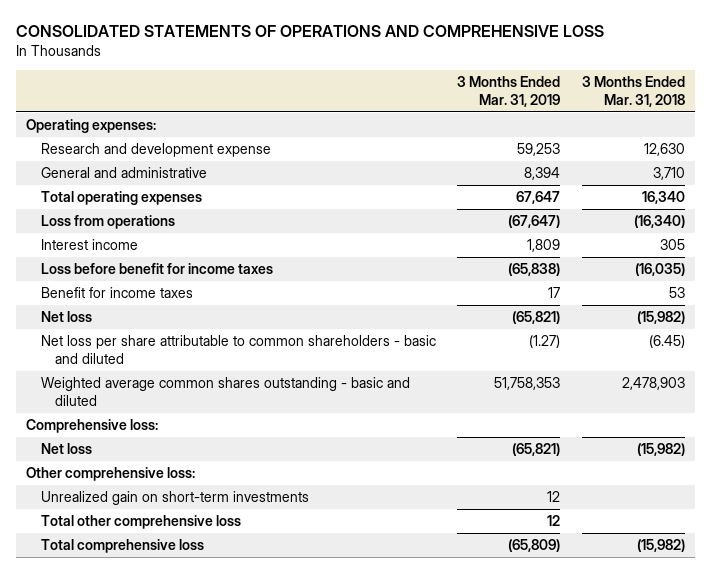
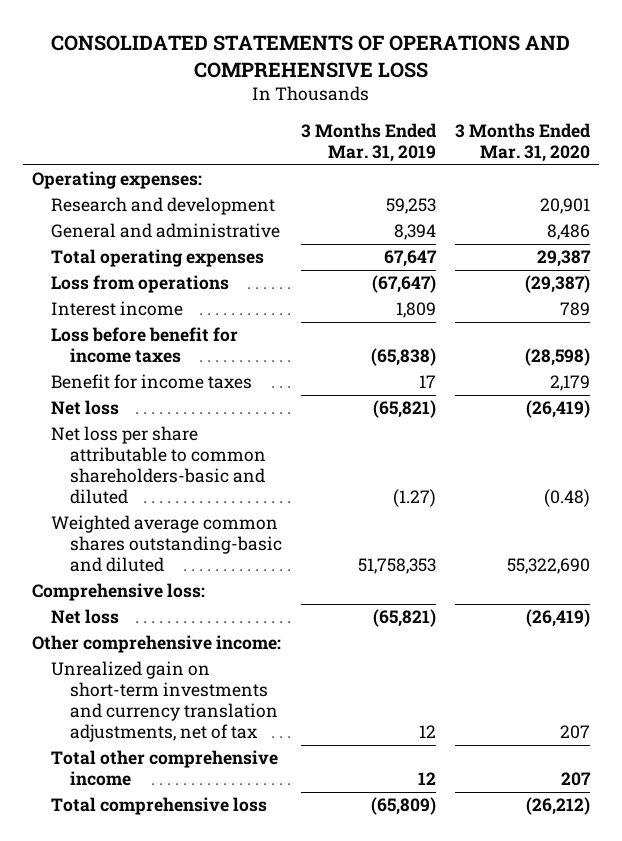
[581,76,685,108] 3 Months Ended Mar. 31, 2018 -> none
none -> [454,122,591,162] 3 Months Ended Mar. 31, 2020
[40,143,271,158] Research and development expense -> [50,197,275,216] Research and development
[40,335,436,365] Net loss per share attributable to common shareholders - basic and diluted -> [50,426,266,505] Net loss per share attributable to common shareholders-basic and diluted
[40,377,410,407] Weighted average common shares outstanding - basic and diluted -> [50,515,282,573] Weighted average common shares outstanding-basic and diluted
[26,467,196,482] Other comprehensive loss: -> [32,635,282,654] Other comprehensive income:
[40,491,309,506] Unrealized gain on short-term investments -> [50,661,278,743] Unrealized gain on short-term investments and currency translation adjustments, net of tax
[40,515,241,530] Total other comprehensive loss -> [50,750,278,787] Total other comprehensive income

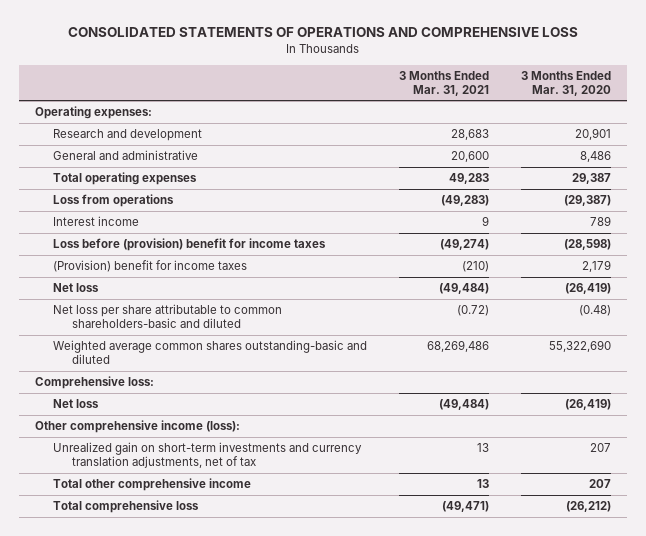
[300,122,437,162] 3 Months Ended Mar. 31, 2019 -> none
none -> [399,70,490,96] 3 Months Ended Mar. 31, 2021
[50,327,238,364] Loss before benefit for income taxes -> [53,238,327,252] Loss before (provision) benefit for income taxes
[50,374,252,390] Benefit for income taxes -> [53,260,248,273] (Provision) benefit for income taxes
[32,635,282,654] Other comprehensive income: -> [34,420,240,434] Other comprehensive income (loss):

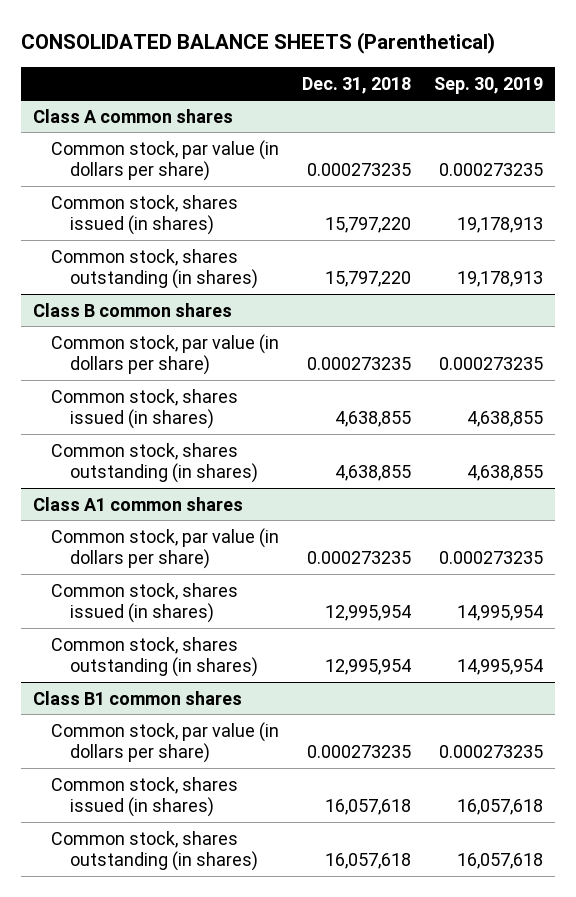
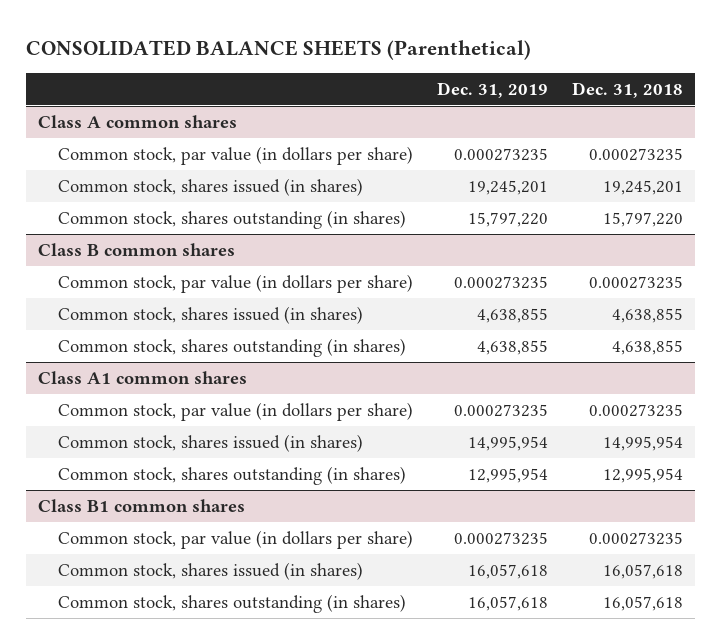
[434,76,544,94] Sep. 30, 2019 -> none
none -> [436,81,548,98] Dec. 31, 2019
[325,217,412,234] 15,797,220 -> [603,179,684,195] 19,245,201
[325,605,412,622] 12,995,954 -> [603,435,684,451] 14,995,954

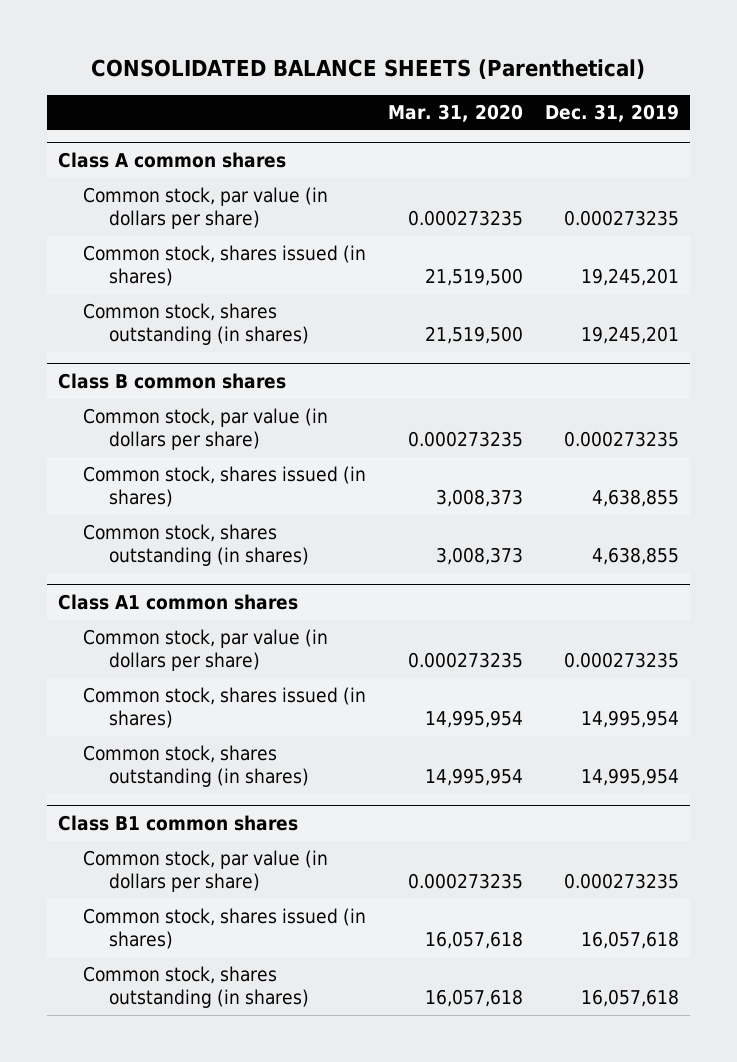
[572,81,684,98] Dec. 31, 2018 -> none
none -> [388,104,524,123] Mar. 31, 2020
[467,211,548,227] 15,797,220 -> [581,326,680,345] 19,245,201
[467,467,548,483] 12,995,954 -> [581,768,680,787] 14,995,954

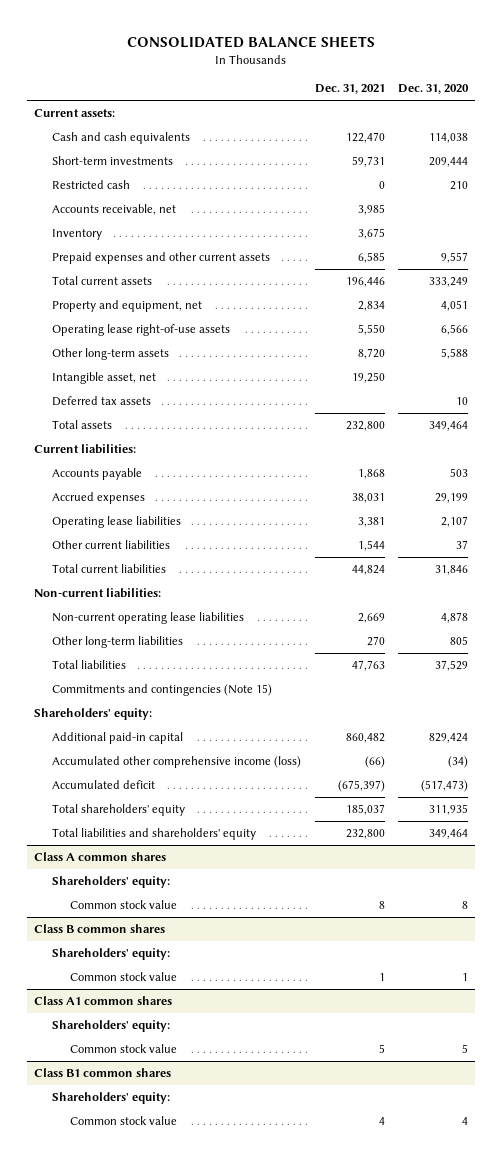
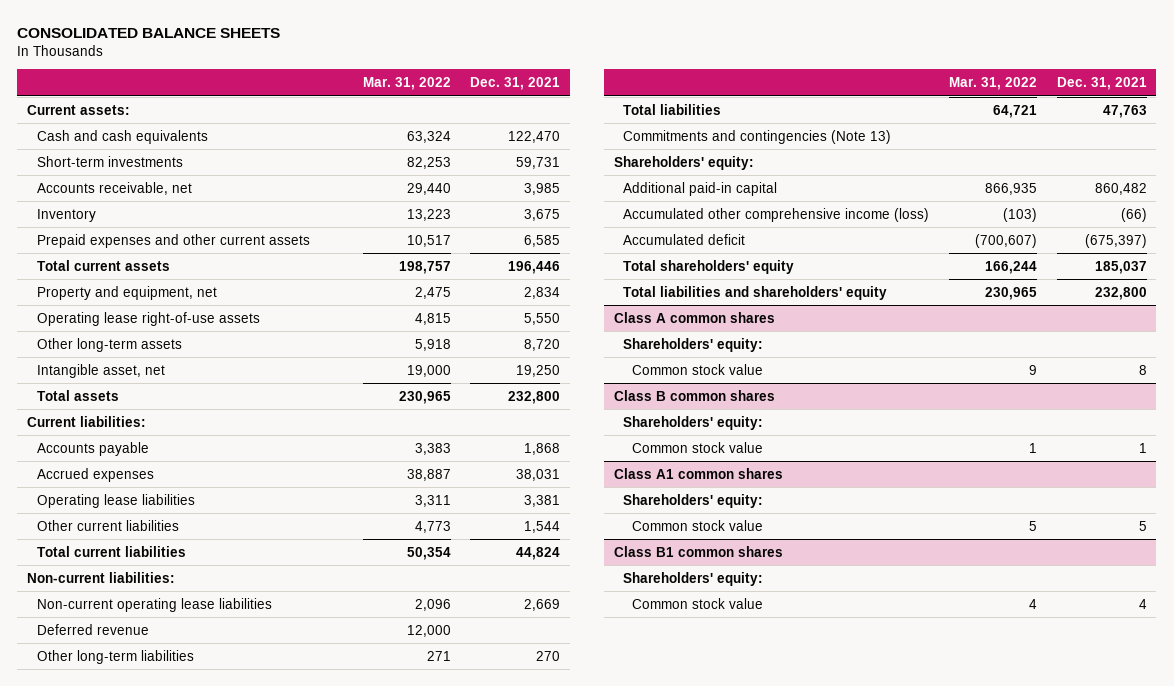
[398,84,470,95] Dec. 31, 2020 -> none
none -> [362,77,451,91] Mar. 31, 2022
[52,179,131,189] Restricted cash -> none
[52,395,152,406] Deferred tax assets -> none
none -> [36,623,149,635] Deferred revenue
[52,683,273,696] Commitments and contingencies (Note 15) -> [622,129,891,144] Commitments and contingencies (Note 13)

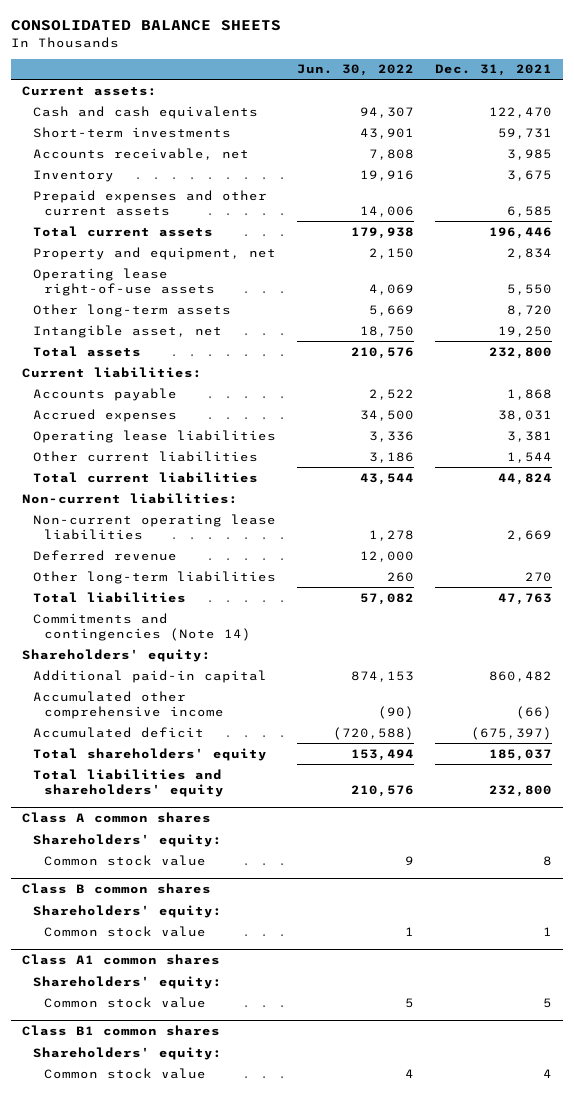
[362,77,451,91] Mar. 31, 2022 -> none
none -> [297,64,415,77] Jun. 30, 2022
[622,129,891,144] Commitments and contingencies (Note 13) -> [33,612,252,642] Commitments and contingencies (Note 14)
[622,207,929,222] Accumulated other comprehensive income (loss) -> [33,690,225,720] Accumulated other comprehensive income

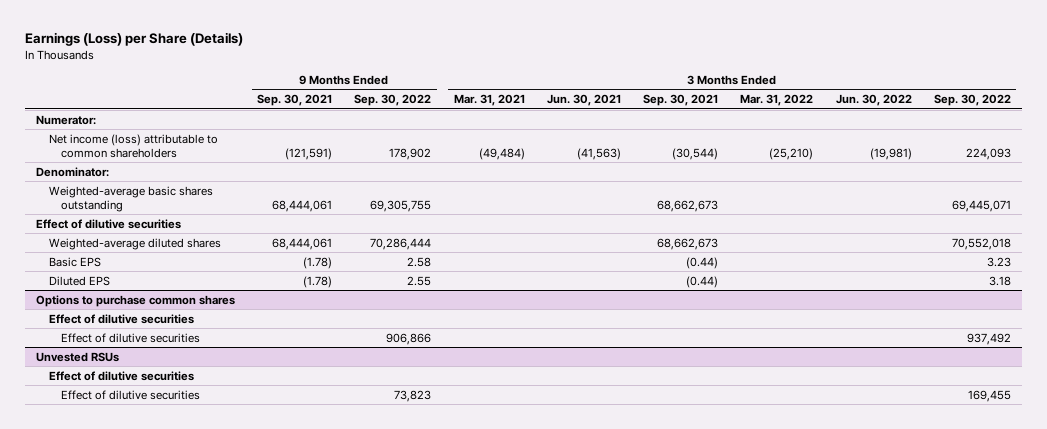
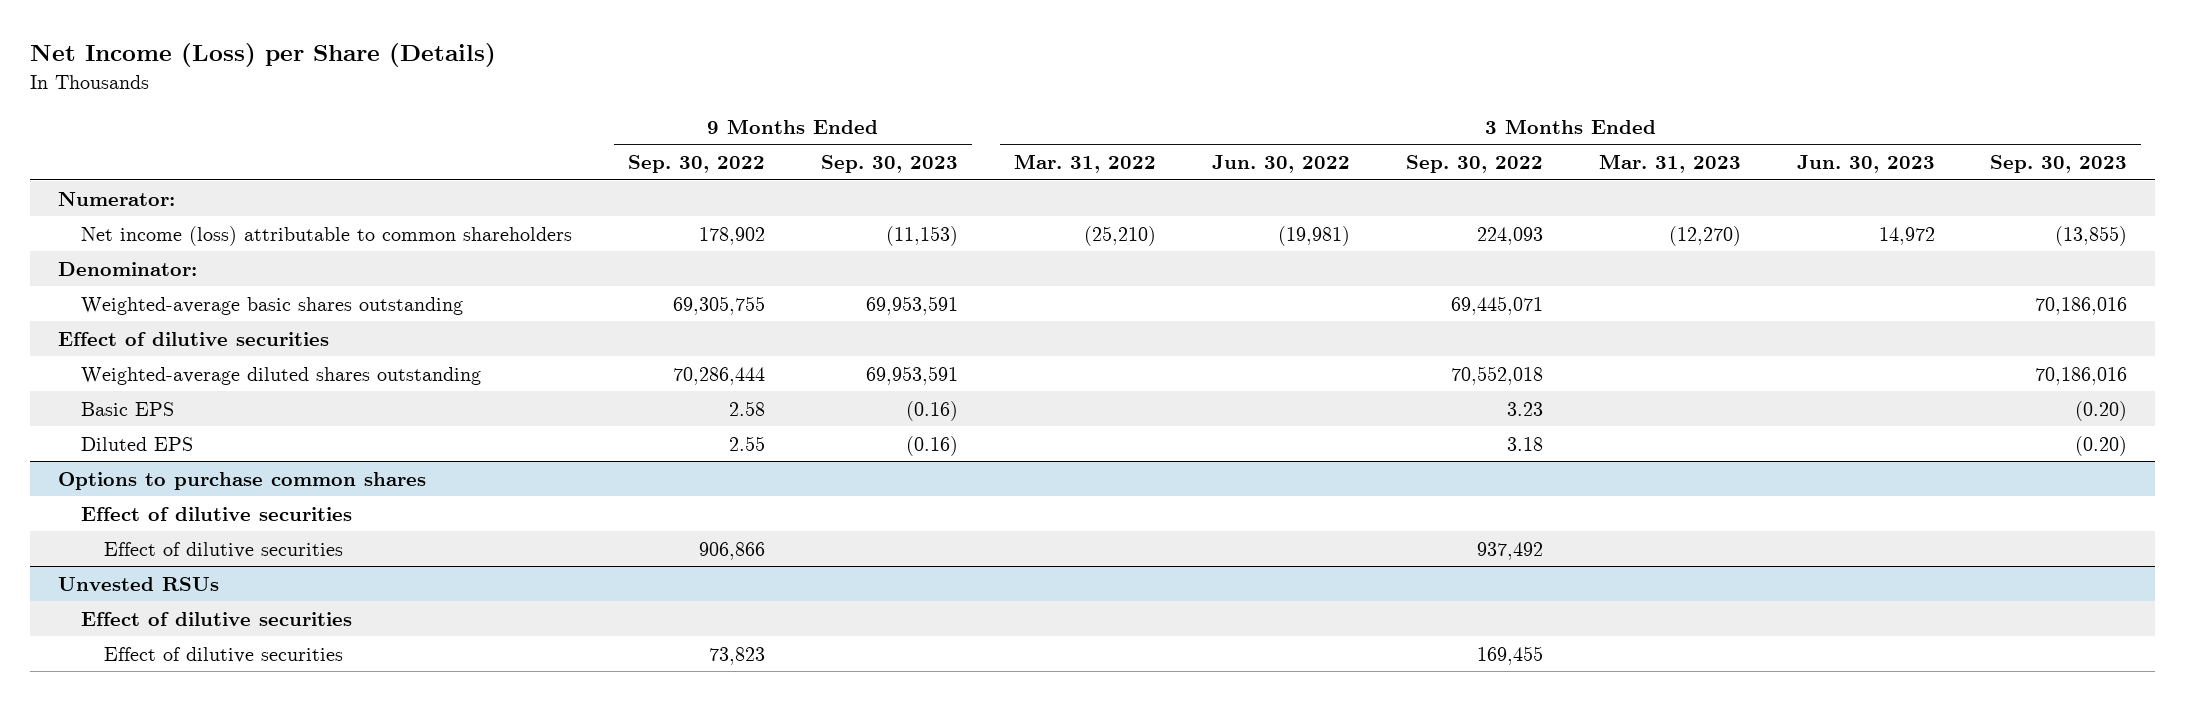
[24,31,243,46] Earnings (Loss) per Share (Details) -> [30,43,497,68] Net Income (Loss) per Share (Details)
[257,94,333,107] Sep. 30, 2021 -> none
[453,94,525,107] Mar. 31, 2021 -> none
[546,94,621,107] Jun. 30, 2021 -> none
[643,94,719,107] Sep. 30, 2021 -> none
none -> [821,154,959,173] Sep. 30, 2023
none -> [1598,153,1741,173] Mar. 31, 2023
none -> [1796,154,1935,173] Jun. 30, 2023
none -> [1990,154,2128,173] Sep. 30, 2023
[48,237,221,250] Weighted-average diluted shares -> [81,366,482,385] Weighted-average diluted shares outstanding

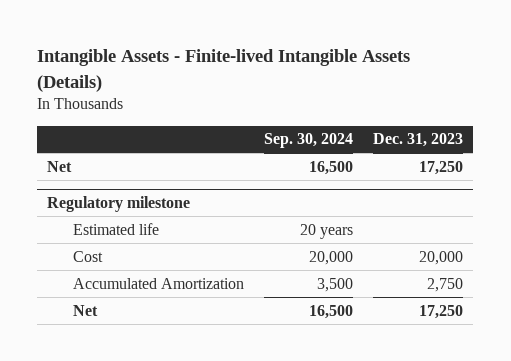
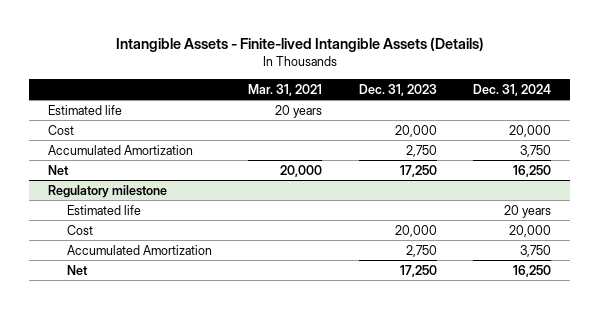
[264,133,354,149] Sep. 30, 2024 -> none
none -> [248,83,323,96] Mar. 31, 2021
none -> [473,83,552,96] Dec. 31, 2024
none -> [47,104,122,115] Estimated life
none -> [47,124,74,135] Cost
none -> [47,144,193,155] Accumulated Amortization

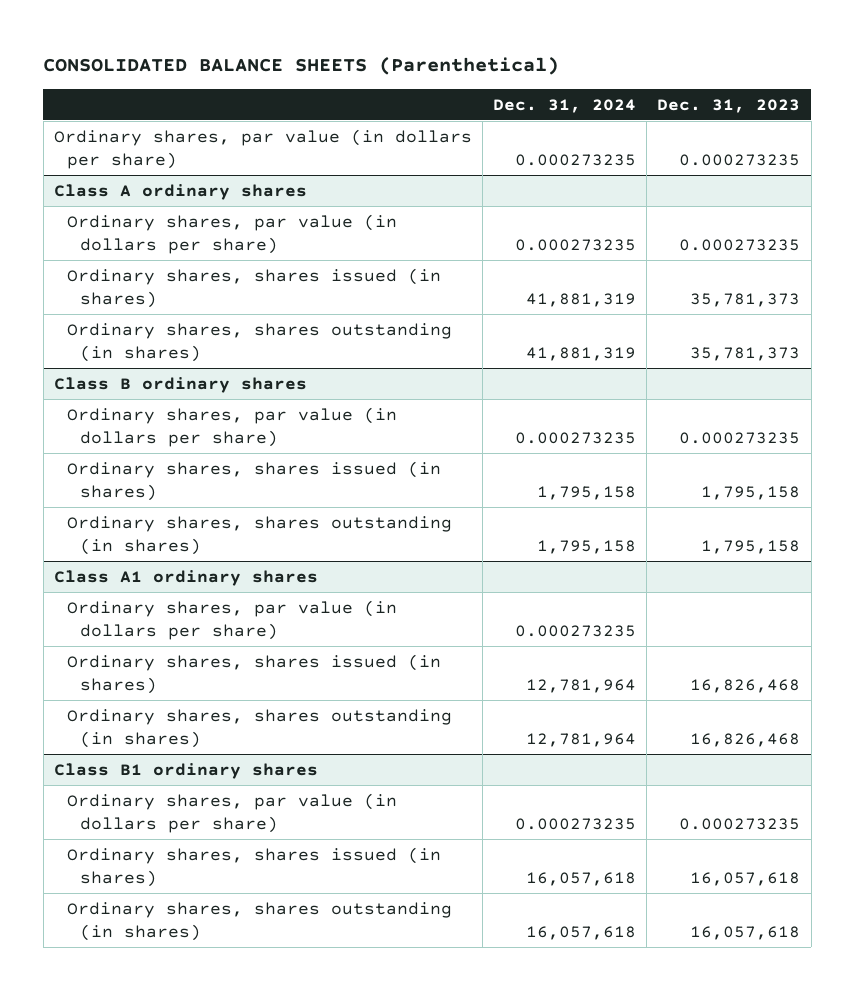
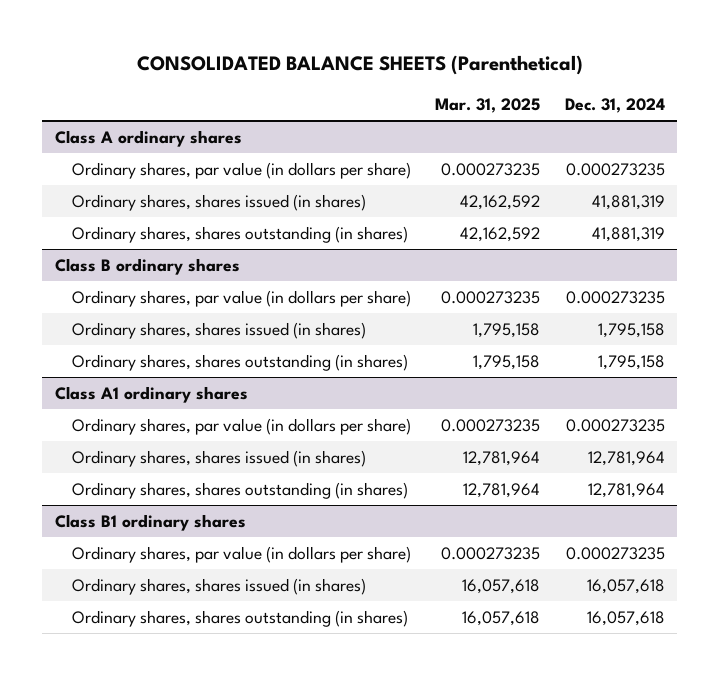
[657,98,801,113] Dec. 31, 2023 -> none
none -> [435,97,541,113] Mar. 31, 2025
[53,128,472,169] Ordinary shares, par value (in dollars per share) -> none

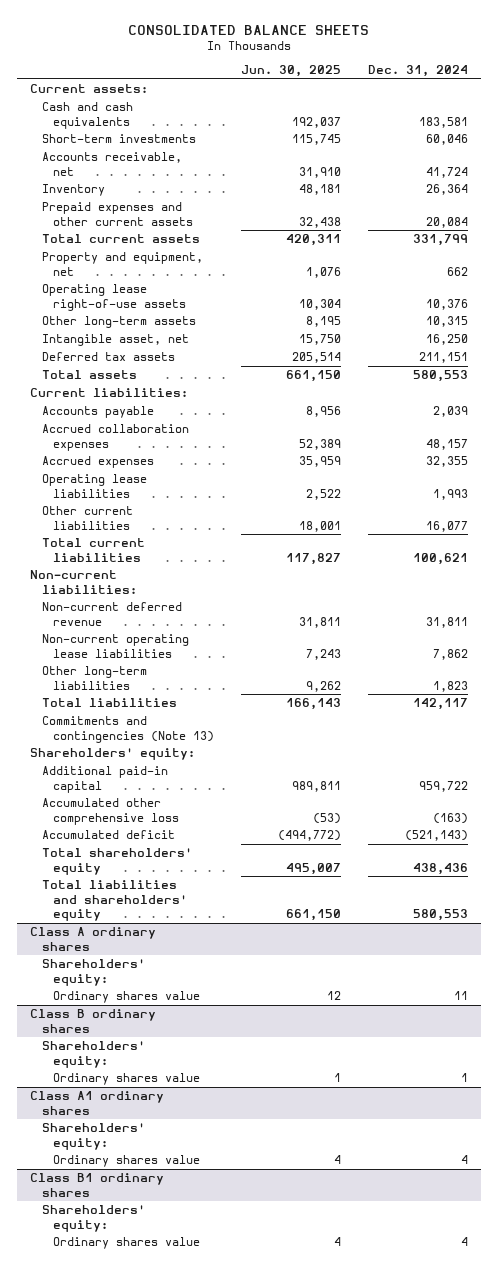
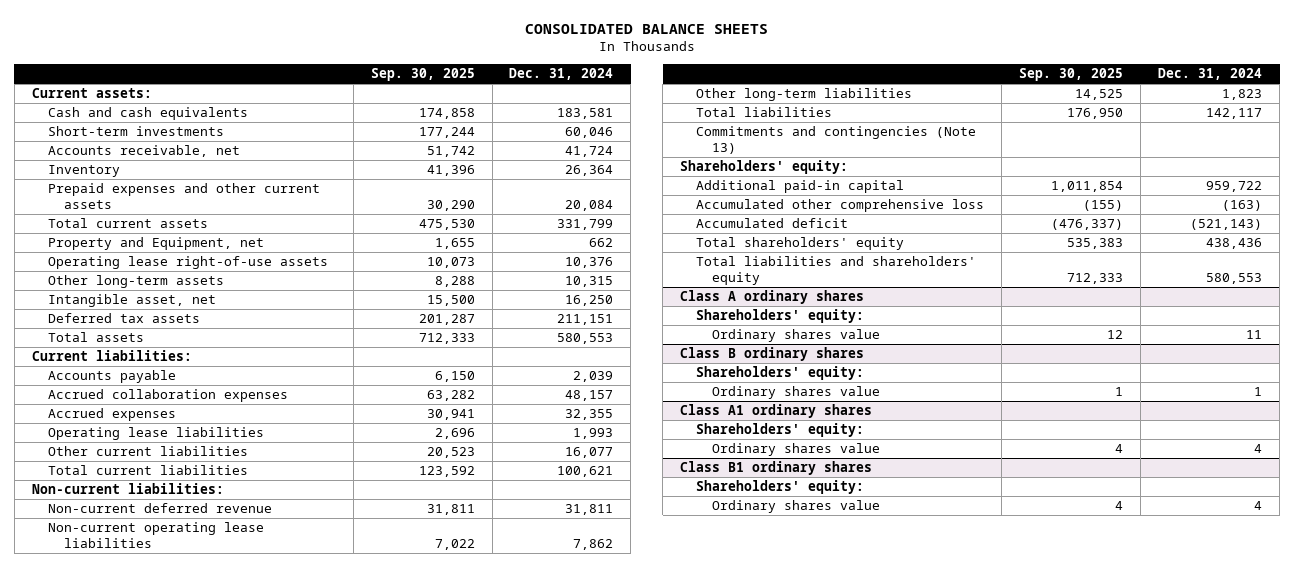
[240,65,341,78] Jun. 30, 2025 -> none
none -> [370,68,475,82] Sep. 30, 2025
[41,252,203,276] Property and equipment, net -> [47,237,264,251] Property and Equipment, net

